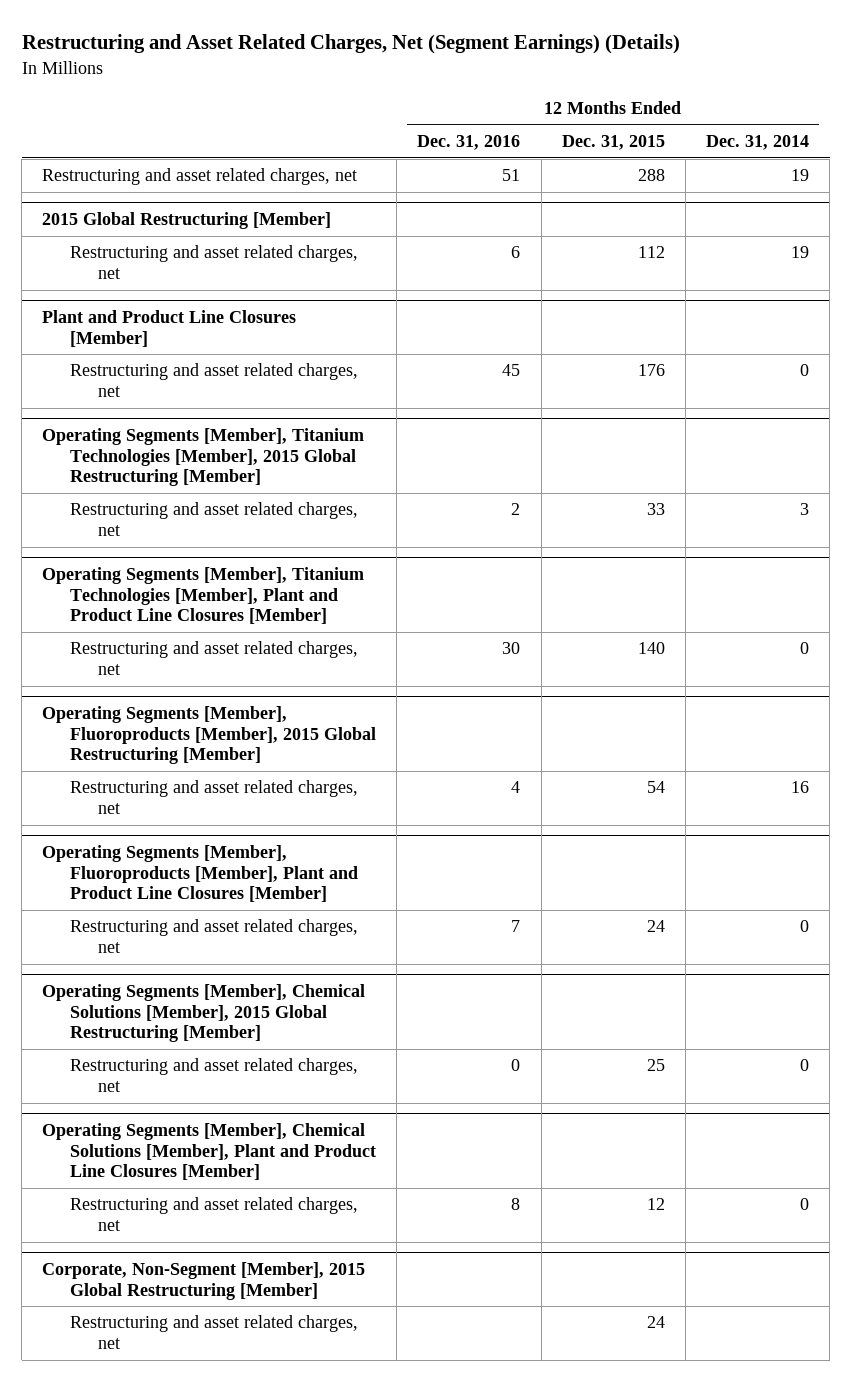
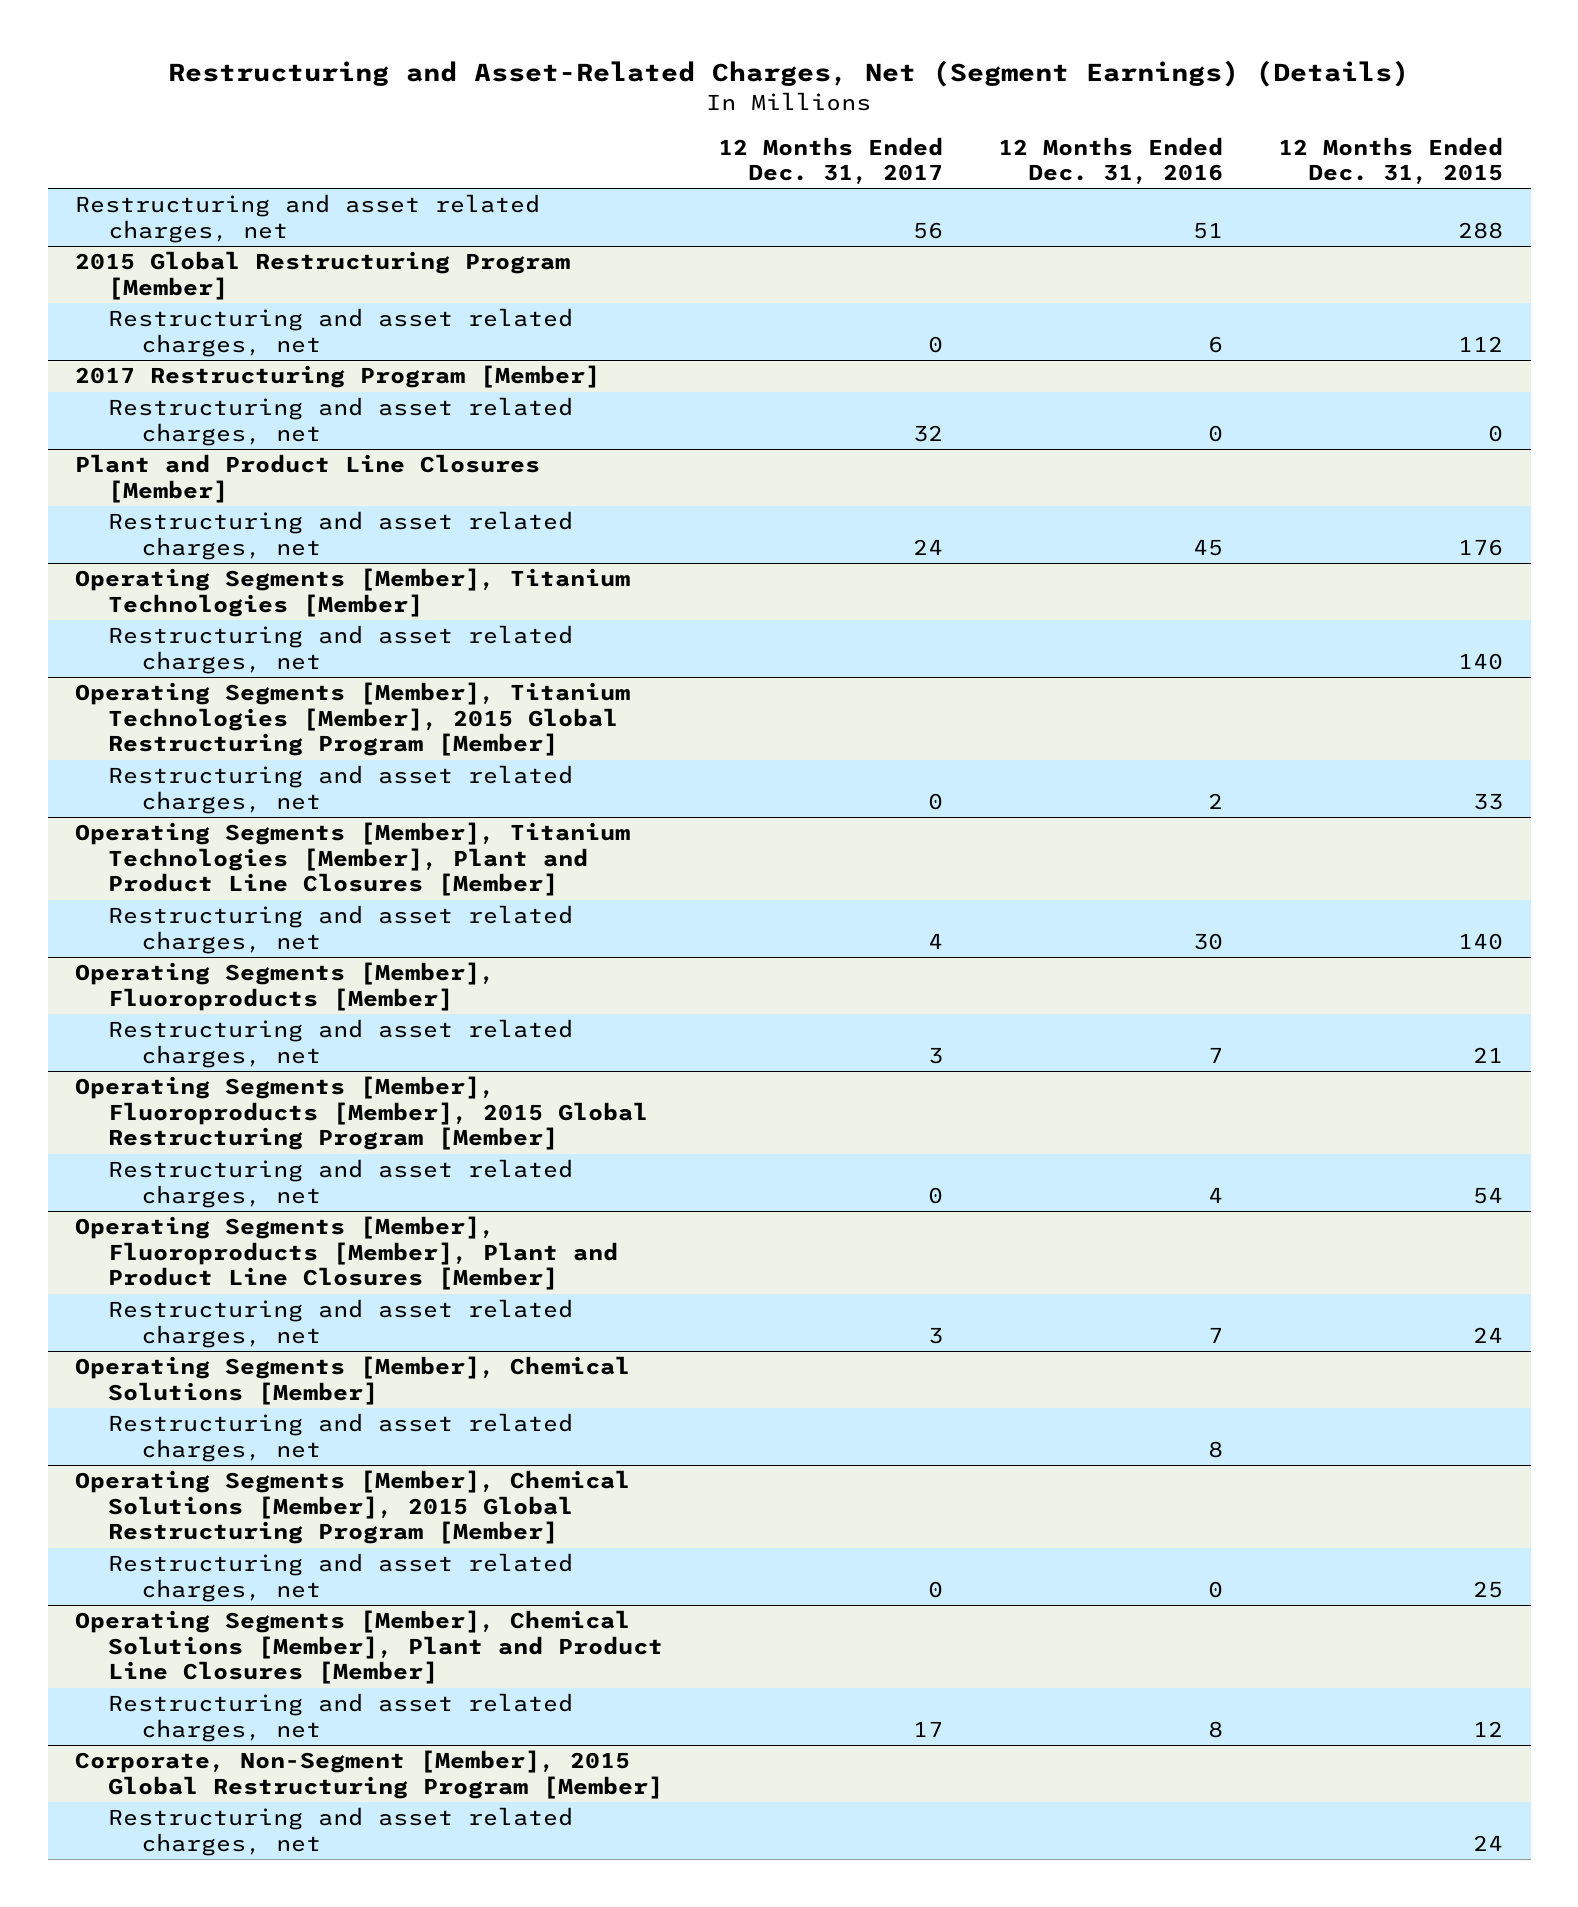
[21,34,680,55] Restructuring and Asset Related Charges, Net (Segment Earnings) (Details) -> [168,59,1410,87] Restructuring and Asset-Related Charges, Net (Segment Earnings) (Details)
[705,135,809,151] Dec. 31, 2014 -> none
none -> [718,136,944,184] 12 Months Ended Dec. 31, 2017
[42,211,332,229] 2015 Global Restructuring [Member] -> [75,251,571,300] 2015 Global Restructuring Program [Member]
none -> [75,365,601,389] 2017 Restructuring Program [Member]
none -> [108,397,574,446] Restructuring and asset related charges, net
none -> [75,568,631,617] Operating Segments [Member], Titanium Technologies [Member]
none -> [108,625,574,674] Restructuring and asset related charges, net
[42,427,365,487] Operating Segments [Member], Titanium Technologies [Member], 2015 Global Restructuring [Member] -> [75,682,631,757] Operating Segments [Member], Titanium Technologies [Member], 2015 Global Restructuring Program [Member]
none -> [75,962,496,1011] Operating Segments [Member], Fluoroproducts [Member]
none -> [108,1019,574,1068] Restructuring and asset related charges, net
[42,705,377,765] Operating Segments [Member], Fluoroproducts [Member], 2015 Global Restructuring [Member] -> [75,1076,649,1151] Operating Segments [Member], Fluoroproducts [Member], 2015 Global Restructuring Program [Member]
none -> [75,1356,631,1405] Operating Segments [Member], Chemical Solutions [Member]
none -> [108,1413,574,1462] Restructuring and asset related charges, net
[42,983,366,1043] Operating Segments [Member], Chemical Solutions [Member], 2015 Global Restructuring [Member] -> [75,1470,631,1545] Operating Segments [Member], Chemical Solutions [Member], 2015 Global Restructuring Program [Member]
[42,1261,366,1300] Corporate, Non-Segment [Member], 2015 Global Restructuring [Member] -> [75,1750,664,1799] Corporate, Non-Segment [Member], 2015 Global Restructuring Program [Member]

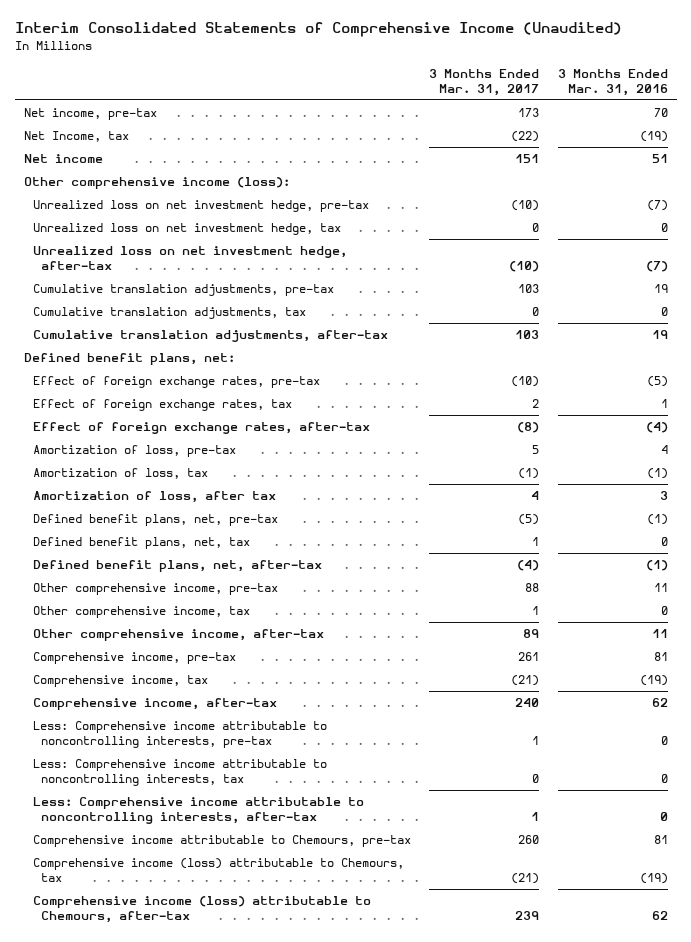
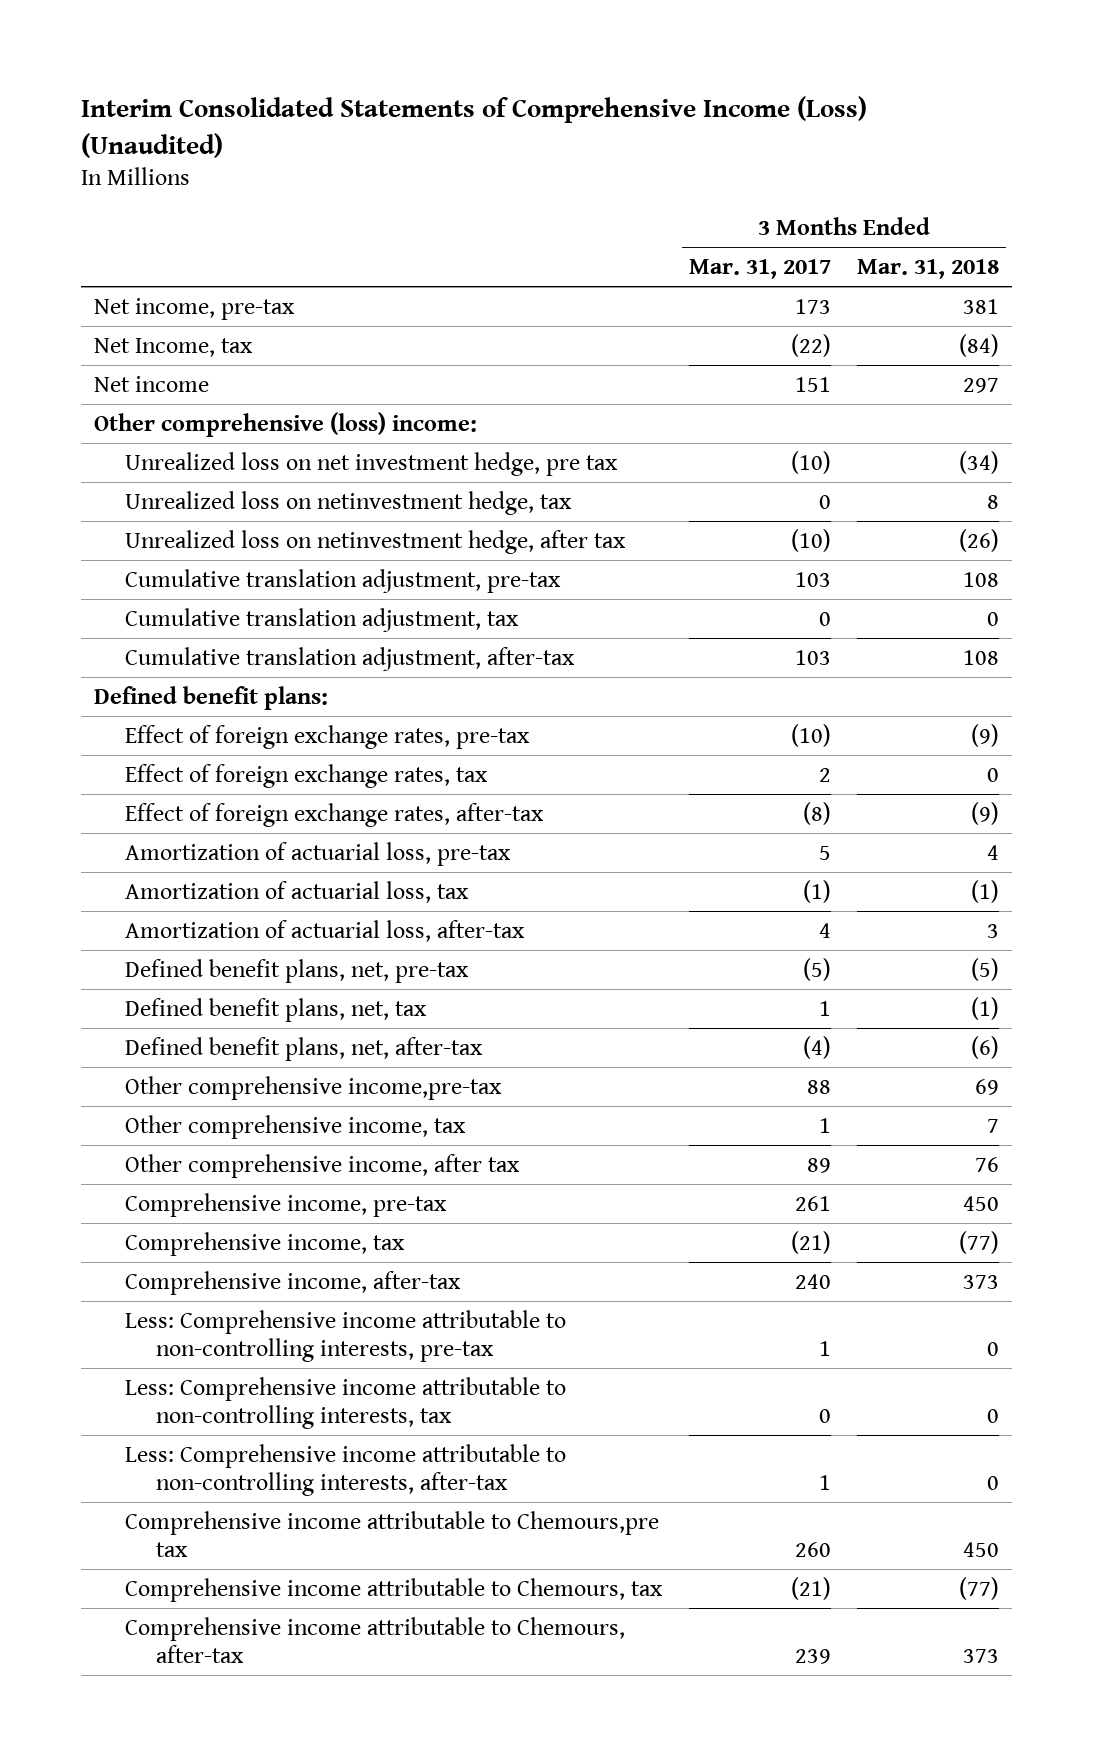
[14,22,622,38] Interim Consolidated Statements of Comprehensive Income (Unaudited) -> [81,96,868,158] Interim Consolidated Statements of Comprehensive Income (Loss) (Unaudited)
[557,68,668,96] 3 Months Ended Mar. 31, 2016 -> none
none -> [856,259,999,280] Mar. 31, 2018
[23,176,290,189] Other comprehensive income (loss): -> [94,411,478,437] Other comprehensive (loss) income:
[32,199,369,212] Unrealized loss on net investment hedge, pre-tax -> [125,451,619,476] Unrealized loss on net investment hedge, pre tax
[32,222,341,235] Unrealized loss on net investment hedge, tax -> [125,490,573,515] Unrealized loss on netinvestment hedge, tax
[32,245,347,271] Unrealized loss on net investment hedge, after-tax -> [125,529,627,554] Unrealized loss on netinvestment hedge, after tax
[32,283,334,296] Cumulative translation adjustments, pre-tax -> [125,568,562,593] Cumulative translation adjustment, pre-tax
[32,306,306,319] Cumulative translation adjustments, tax -> [125,607,520,632] Cumulative translation adjustment, tax
[32,329,388,342] Cumulative translation adjustments, after-tax -> [125,646,576,671] Cumulative translation adjustment, after-tax
[23,352,235,365] Defined benefit plans, net: -> [94,685,329,710] Defined benefit plans:
[32,444,236,457] Amortization of loss, pre-tax -> [125,841,512,866] Amortization of actuarial loss, pre-tax
[32,467,208,479] Amortization of loss, tax -> [125,880,470,903] Amortization of actuarial loss, tax
[32,490,276,503] Amortization of loss, after tax -> [125,919,526,942] Amortization of actuarial loss, after-tax
[32,582,278,595] Other comprehensive income, pre-tax -> [125,1075,503,1100] Other comprehensive income,pre-tax
[32,628,324,641] Other comprehensive income, after-tax -> [125,1153,521,1178] Other comprehensive income, after tax
[32,720,327,749] Less: Comprehensive income attributable to noncontrolling interests, pre-tax -> [125,1309,567,1362] Less: Comprehensive income attributable to non-controlling interests, pre-tax
[32,758,327,787] Less: Comprehensive income attributable to noncontrolling interests, tax -> [125,1376,567,1429] Less: Comprehensive income attributable to non-controlling interests, tax
[32,796,364,825] Less: Comprehensive income attributable to noncontrolling interests, after-tax -> [125,1443,567,1496] Less: Comprehensive income attributable to non-controlling interests, after-tax
[32,834,411,847] Comprehensive income attributable to Chemours, pre-tax -> [125,1510,660,1557] Comprehensive income attributable to Chemours,pre tax
[32,857,404,883] Comprehensive income (loss) attributable to Chemours, tax -> [125,1577,664,1602] Comprehensive income attributable to Chemours, tax
[32,895,371,924] Comprehensive income (loss) attributable to Chemours, after-tax -> [125,1616,626,1663] Comprehensive income attributable to Chemours, after-tax

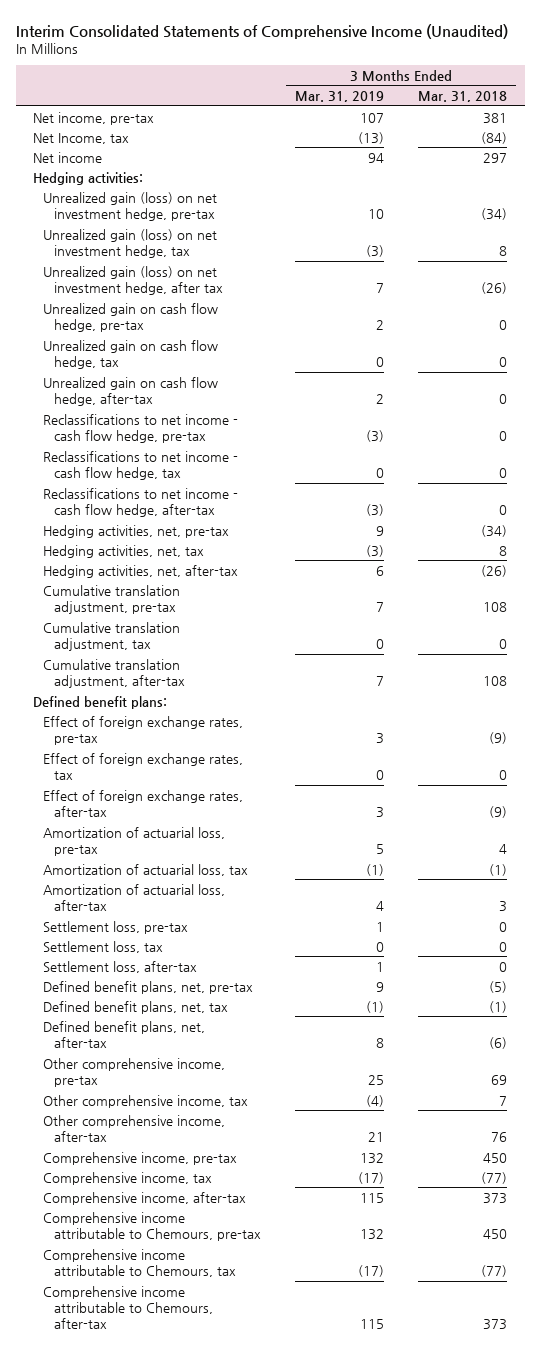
[81,96,868,158] Interim Consolidated Statements of Comprehensive Income (Loss) (Unaudited) -> [16,23,509,39] Interim Consolidated Statements of Comprehensive Income (Unaudited)
[688,259,831,280] Mar. 31, 2017 -> none
none -> [295,91,385,103] Mar. 31, 2019
[94,411,478,437] Other comprehensive (loss) income: -> none
none -> [33,171,144,185] Hedging activities:
[125,451,619,476] Unrealized loss on net investment hedge, pre tax -> [43,191,218,221] Unrealized gain (loss) on net investment hedge, pre-tax
[125,490,573,515] Unrealized loss on netinvestment hedge, tax -> [43,228,218,258] Unrealized gain (loss) on net investment hedge, tax
[125,529,627,554] Unrealized loss on netinvestment hedge, after tax -> [43,265,223,295] Unrealized gain (loss) on net investment hedge, after tax
none -> [43,302,219,332] Unrealized gain on cash flow hedge, pre-tax
none -> [43,339,219,369] Unrealized gain on cash flow hedge, tax
none -> [43,376,219,406] Unrealized gain on cash flow hedge, after-tax
none -> [43,413,239,443] Reclassifications to net income - cash flow hedge, pre-tax
none -> [43,450,239,480] Reclassifications to net income - cash flow hedge, tax
none -> [43,487,239,517] Reclassifications to net income - cash flow hedge, after-tax
none -> [43,524,230,538] Hedging activities, net, pre-tax
none -> [43,544,205,558] Hedging activities, net, tax
none -> [43,564,239,578] Hedging activities, net, after-tax
none -> [43,920,189,934] Settlement loss, pre-tax
none -> [43,940,164,953] Settlement loss, tax
none -> [43,960,198,973] Settlement loss, after-tax
[125,1075,503,1100] Other comprehensive income,pre-tax -> [43,1057,226,1087] Other comprehensive income, pre-tax
[125,1153,521,1178] Other comprehensive income, after tax -> [43,1114,226,1142] Other comprehensive income, after-tax
[125,1309,567,1362] Less: Comprehensive income attributable to non-controlling interests, pre-tax -> none
[125,1376,567,1429] Less: Comprehensive income attributable to non-controlling interests, tax -> none
[125,1443,567,1496] Less: Comprehensive income attributable to non-controlling interests, after-tax -> none
[125,1510,660,1557] Comprehensive income attributable to Chemours,pre tax -> [43,1211,261,1241] Comprehensive income attributable to Chemours, pre-tax

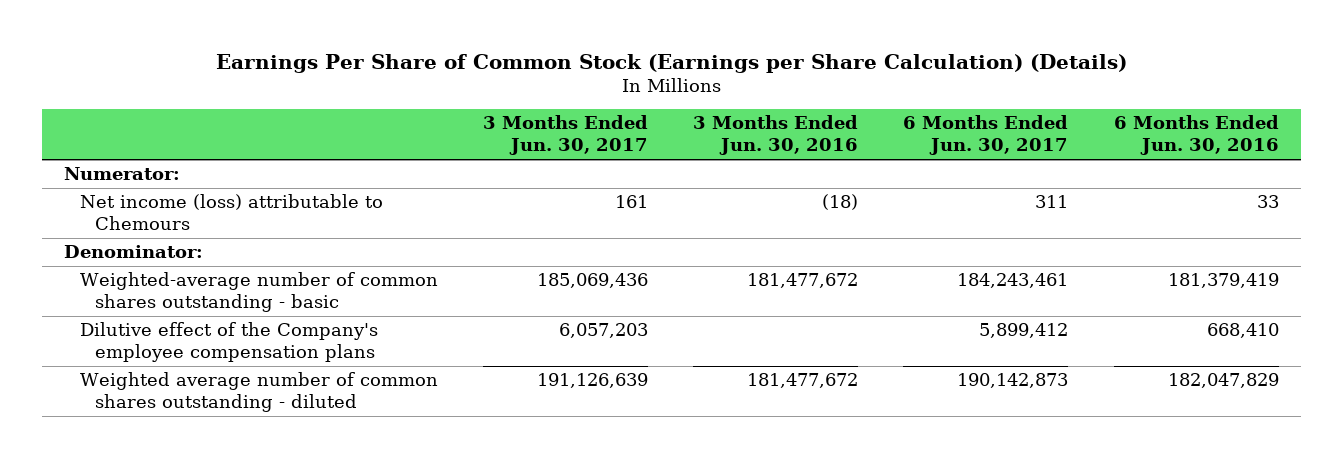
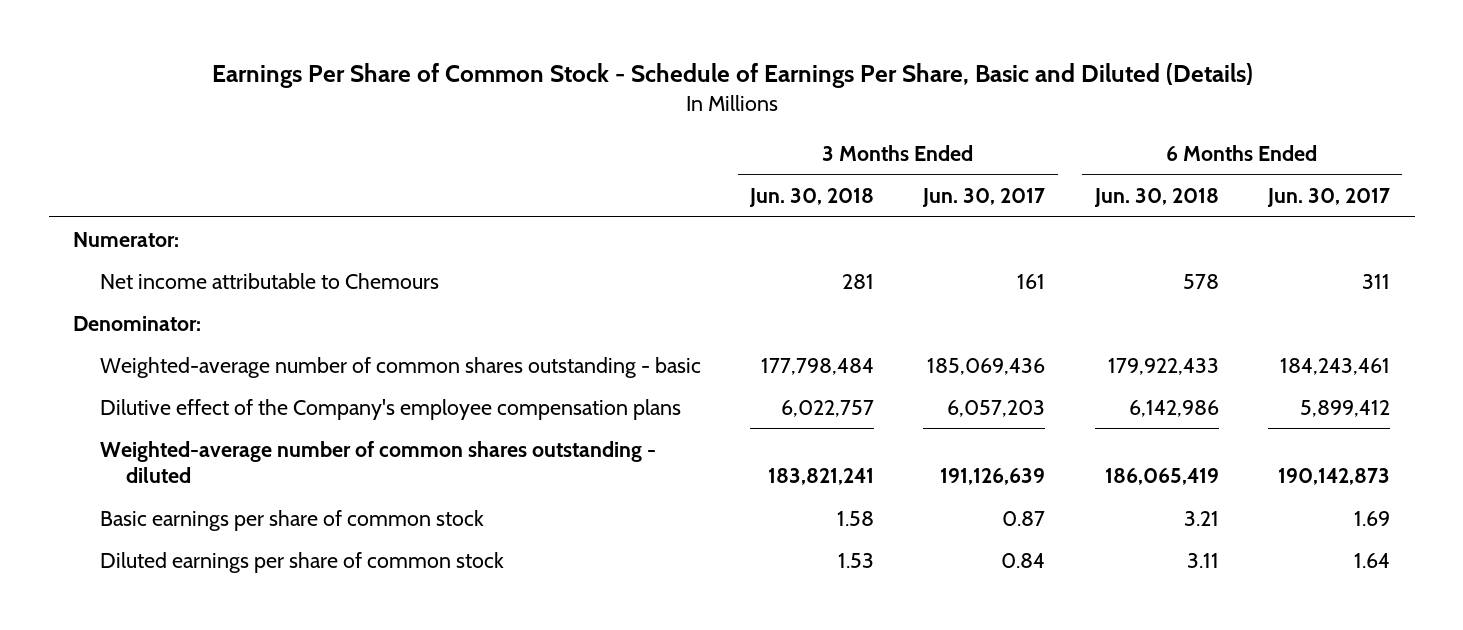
[215,53,1127,73] Earnings Per Share of Common Stock (Earnings per Share Calculation) (Details) -> [211,62,1253,88] Earnings Per Share of Common Stock - Schedule of Earnings Per Share, Basic and Diluted (Details)
[693,115,859,156] 3 Months Ended Jun. 30, 2016 -> none
[1113,115,1279,156] 6 Months Ended Jun. 30, 2016 -> none
none -> [749,187,875,207] Jun. 30, 2018
none -> [1093,187,1219,207] Jun. 30, 2018
[79,194,383,231] Net income (loss) attributable to Chemours -> [99,272,439,289] Net income attributable to Chemours
[79,372,438,413] Weighted average number of common shares outstanding - diluted -> [99,440,656,484] Weighted-average number of common shares outstanding - diluted
none -> [99,509,484,531] Basic earnings per share of common stock
none -> [99,551,504,573] Diluted earnings per share of common stock

